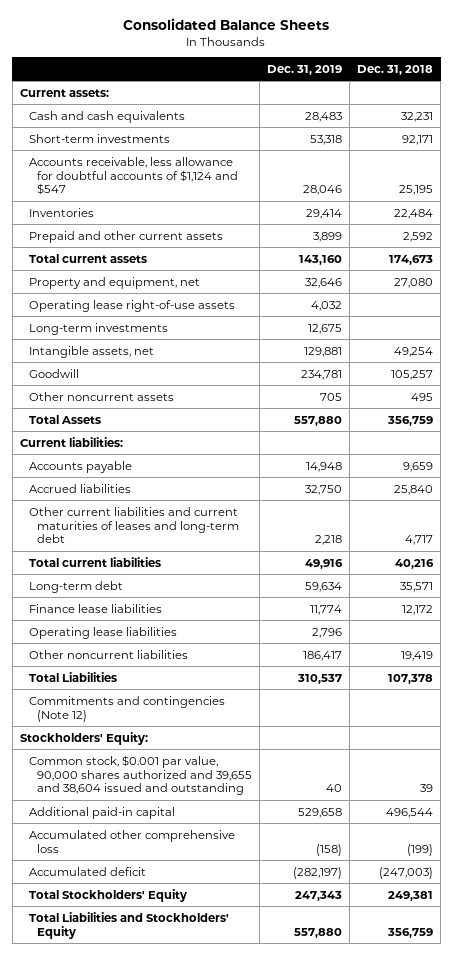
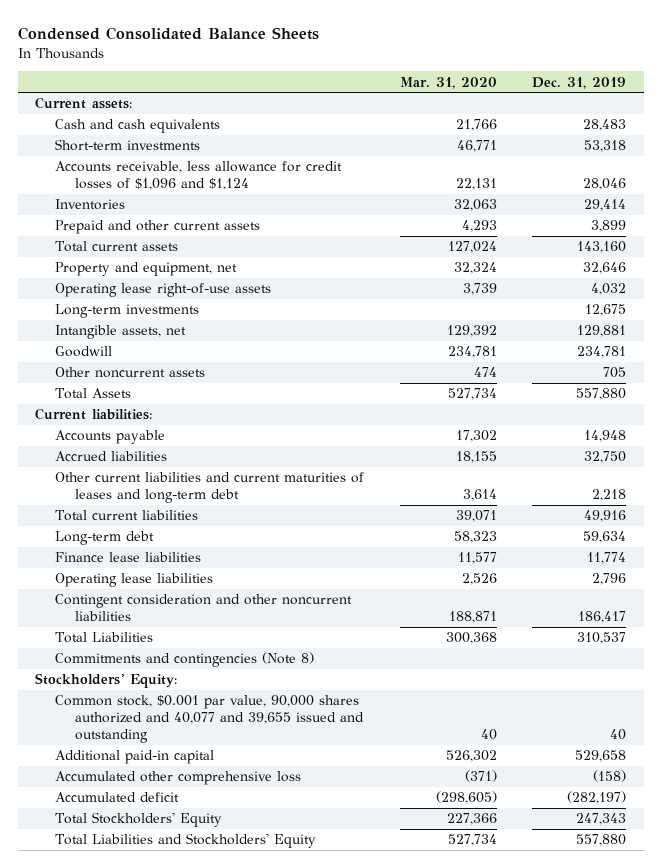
[123,18,330,31] Consolidated Balance Sheets -> [17,26,319,40] Condensed Consolidated Balance Sheets
[357,64,434,75] Dec. 31, 2018 -> none
none -> [399,76,497,89] Mar. 31, 2020
[28,156,239,196] Accounts receivable, less allowance for doubtful accounts of $1,124 and $547 -> [55,161,343,191] Accounts receivable, less allowance for credit losses of $1,096 and $1,124
[28,649,188,659] Other noncurrent liabilities -> [55,594,353,622] Contingent consideration and other noncurrent liabilities
[28,695,225,722] Commitments and contingencies (Note 12) -> [55,652,315,668] Commitments and contingencies (Note 8)
[28,754,253,796] Common stock, $0.001 par value, 90,000 shares authorized and 39,655 and 38,604 issued and outstanding -> [55,695,364,744] Common stock, $0.001 par value, 90,000 shares authorized and 40,077 and 39,655 issued and outstanding

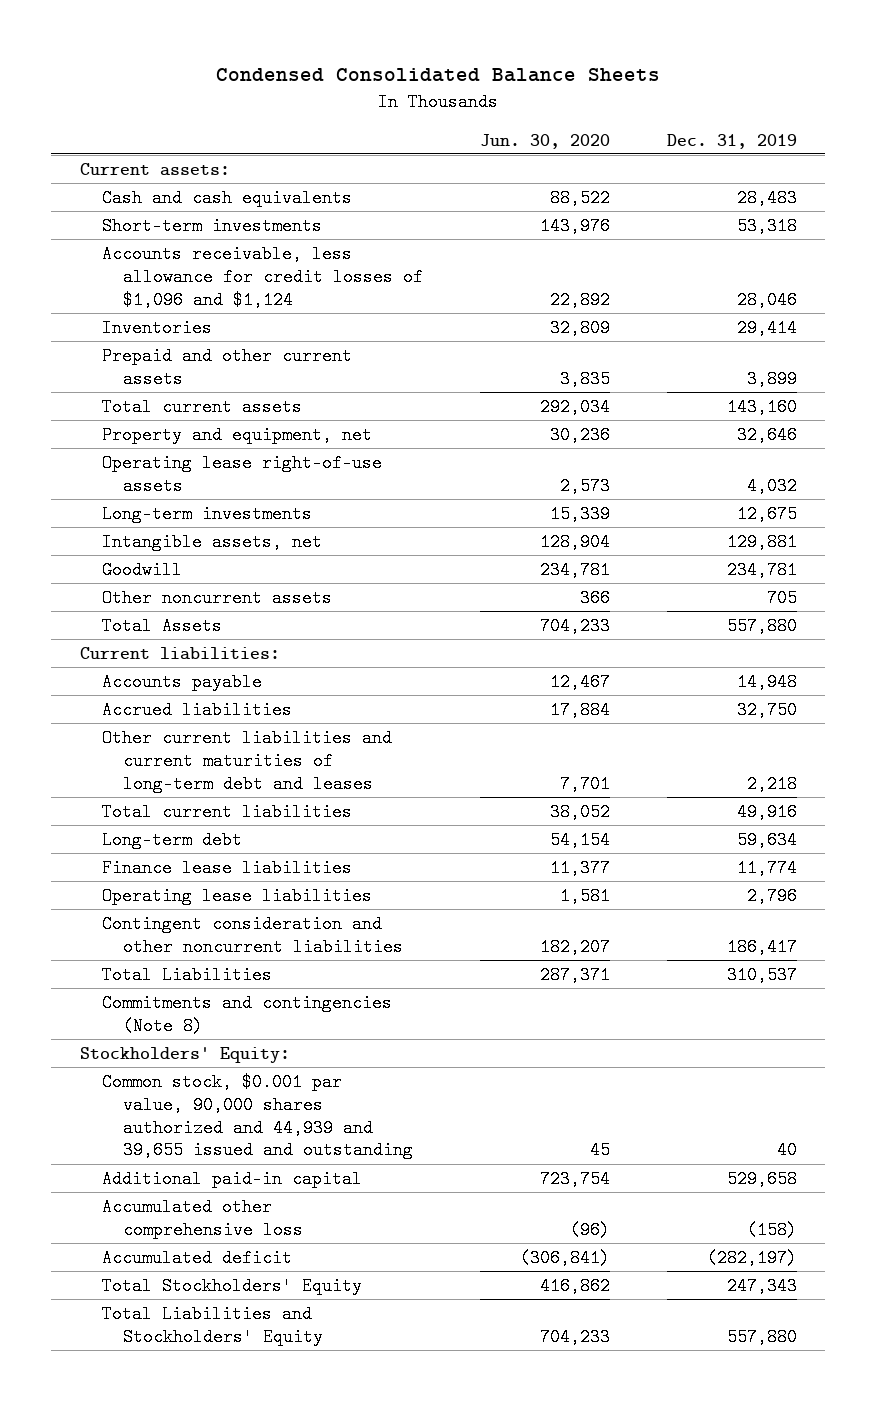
[399,76,497,89] Mar. 31, 2020 -> none
none -> [479,133,610,149] Jun. 30, 2020
[55,472,365,504] Other current liabilities and current maturities of leases and long-term debt -> [101,728,392,793] Other current liabilities and current maturities of long-term debt and leases
[55,695,364,744] Common stock, $0.001 par value, 90,000 shares authorized and 40,077 and 39,655 issued and outstanding -> [101,1072,414,1160] Common stock, $0.001 par value, 90,000 shares authorized and 44,939 and 39,655 issued and outstanding

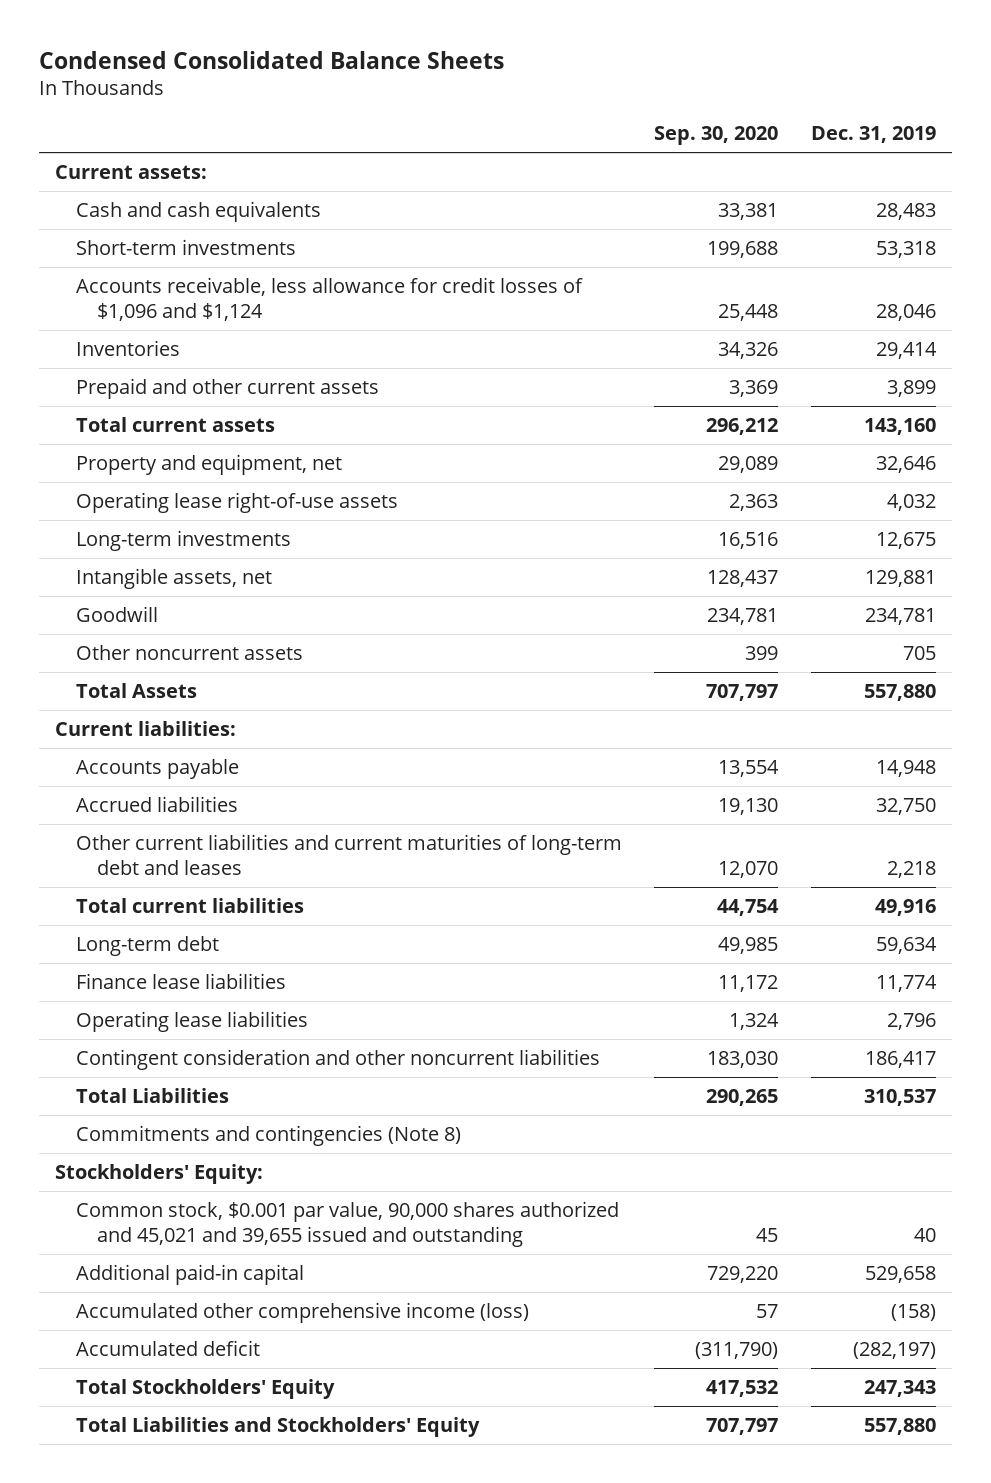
[479,133,610,149] Jun. 30, 2020 -> none
none -> [654,126,779,146] Sep. 30, 2020
[101,1072,414,1160] Common stock, $0.001 par value, 90,000 shares authorized and 44,939 and 39,655 issued and outstanding -> [75,1200,619,1247] Common stock, $0.001 par value, 90,000 shares authorized and 45,021 and 39,655 issued and outstanding
[101,1197,304,1239] Accumulated other comprehensive loss -> [75,1301,529,1323] Accumulated other comprehensive income (loss)

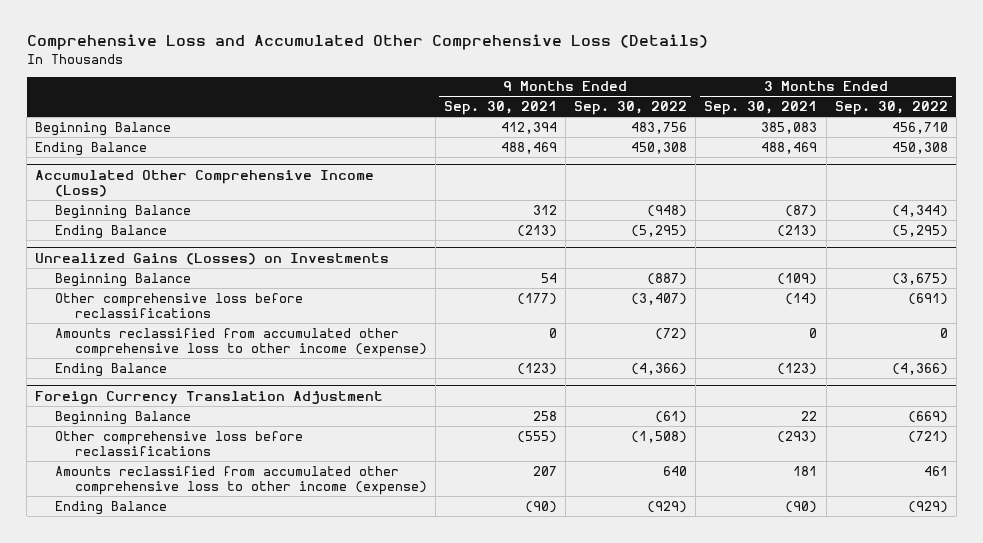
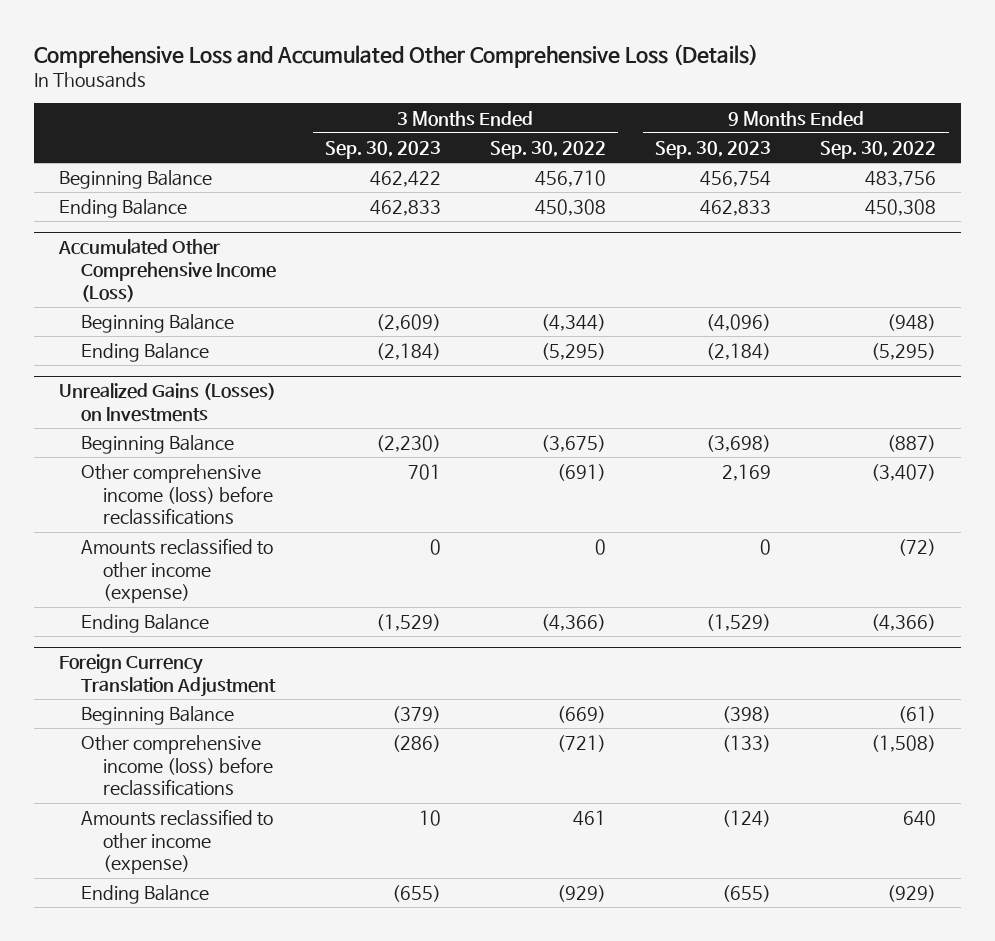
[443,101,557,116] Sep. 30, 2021 -> none
[704,101,818,116] Sep. 30, 2021 -> none
none -> [324,140,441,159] Sep. 30, 2023
none -> [655,140,772,159] Sep. 30, 2023
[54,292,303,319] Other comprehensive loss before reclassifications -> [80,464,273,526] Other comprehensive income (loss) before reclassifications
[54,327,427,358] Amounts reclassified from accumulated other comprehensive loss to other income (expense) -> [80,538,273,604] Amounts reclassified to other income (expense)
[54,430,303,457] Other comprehensive loss before reclassifications -> [80,735,273,797] Other comprehensive income (loss) before reclassifications
[54,465,427,496] Amounts reclassified from accumulated other comprehensive loss to other income (expense) -> [80,809,273,875] Amounts reclassified to other income (expense)

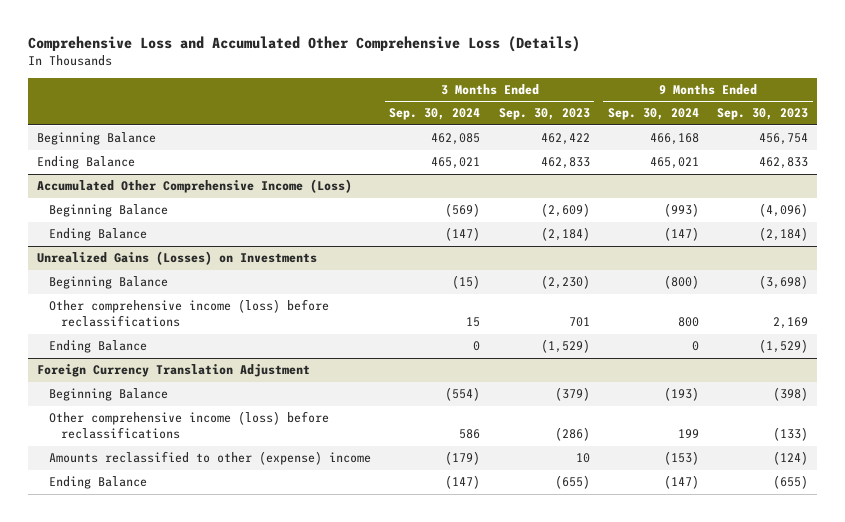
[490,140,607,159] Sep. 30, 2022 -> none
[820,140,937,159] Sep. 30, 2022 -> none
none -> [389,108,481,121] Sep. 30, 2024
none -> [607,108,699,121] Sep. 30, 2024
[80,538,273,604] Amounts reclassified to other income (expense) -> none
[80,809,273,875] Amounts reclassified to other income (expense) -> [49,451,372,466] Amounts reclassified to other (expense) income

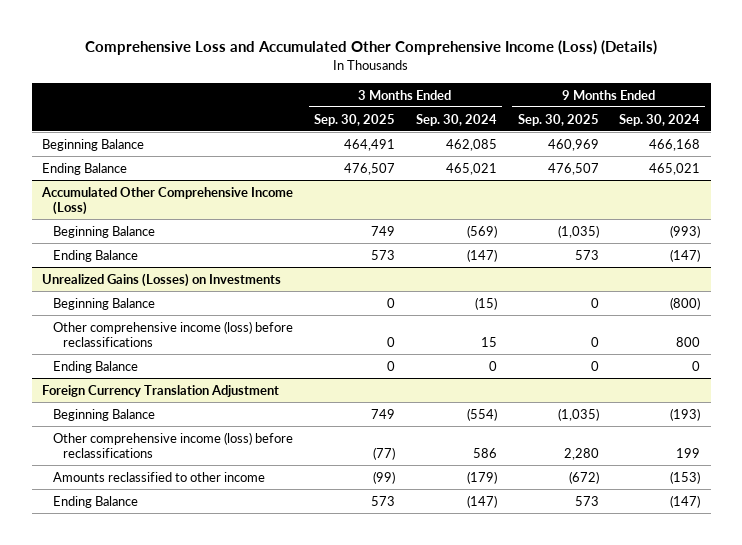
[28,35,581,52] Comprehensive Loss and Accumulated Other Comprehensive Loss (Details) -> [85,40,658,56] Comprehensive Loss and Accumulated Other Comprehensive Income (Loss) (Details)
[498,108,590,121] Sep. 30, 2023 -> none
[717,108,809,121] Sep. 30, 2023 -> none
none -> [313,113,395,126] Sep. 30, 2025
none -> [517,113,599,126] Sep. 30, 2025
[49,451,372,466] Amounts reclassified to other (expense) income -> [52,471,265,482] Amounts reclassified to other income

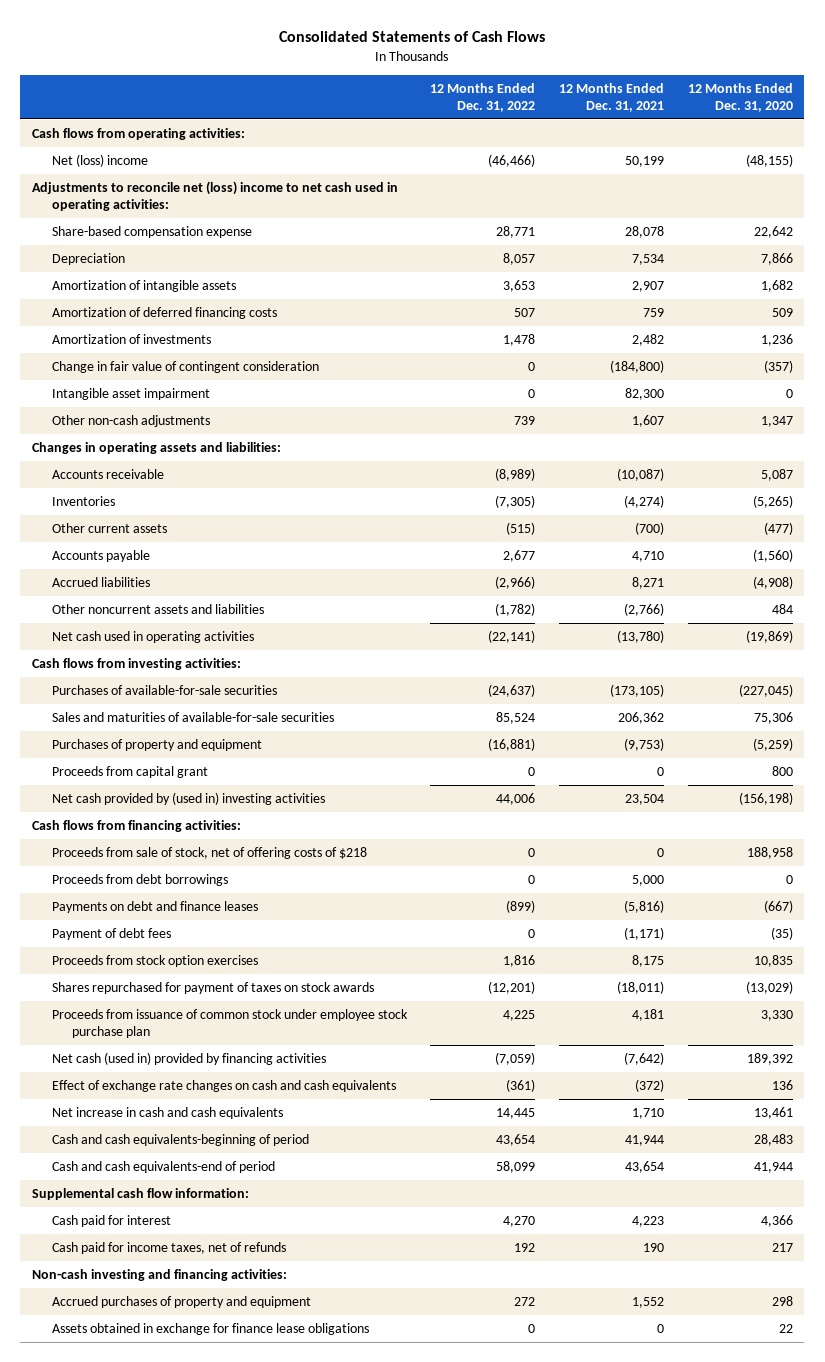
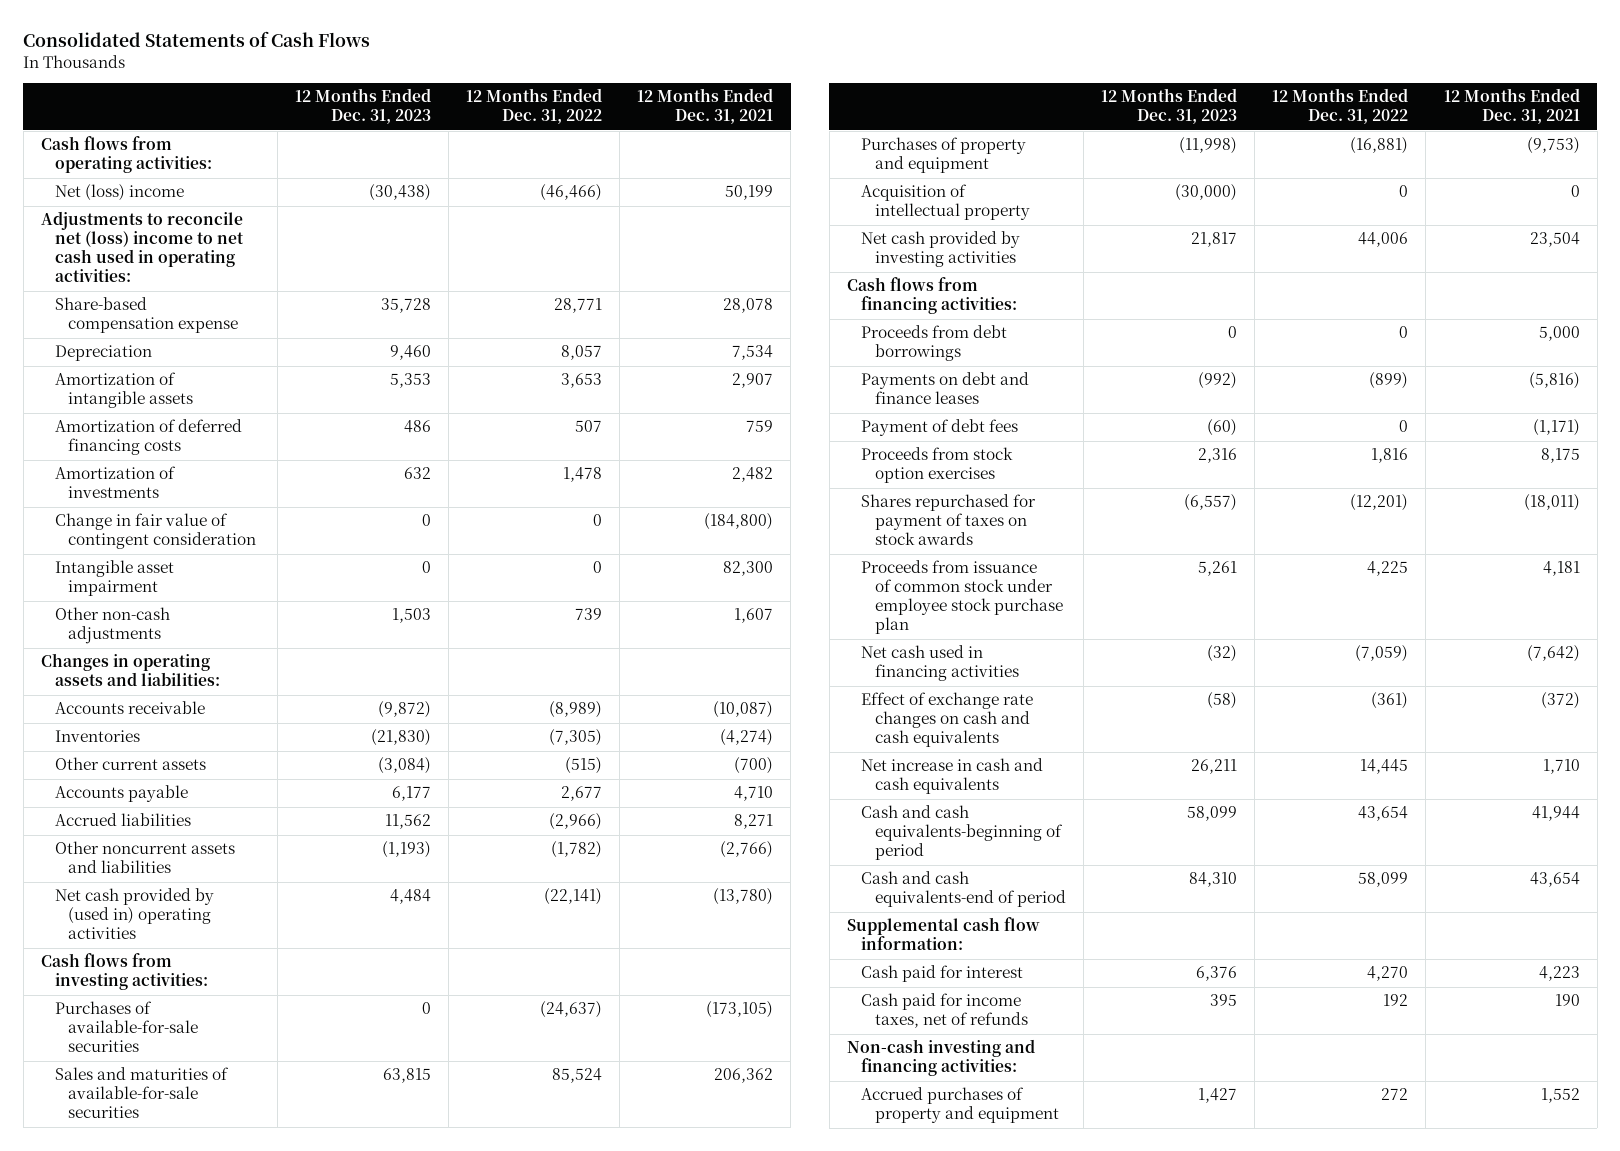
[687,82,793,112] 12 Months Ended Dec. 31, 2020 -> none
none -> [294,88,431,125] 12 Months Ended Dec. 31, 2023
[51,631,254,644] Net cash used in operating activities -> [54,888,214,940] Net cash provided by (used in) operating activities
[51,766,208,779] Proceeds from capital grant -> none
none -> [860,184,1030,221] Acquisition of intellectual property
[51,792,325,806] Net cash provided by (used in) investing activities -> [860,231,1020,268] Net cash provided by investing activities
[51,847,367,860] Proceeds from sale of stock, net of offering costs of $218 -> none
[51,1052,326,1066] Net cash (used in) provided by financing activities -> [860,645,1019,682] Net cash used in financing activities
[51,1323,369,1336] Assets obtained in exchange for finance lease obligations -> none

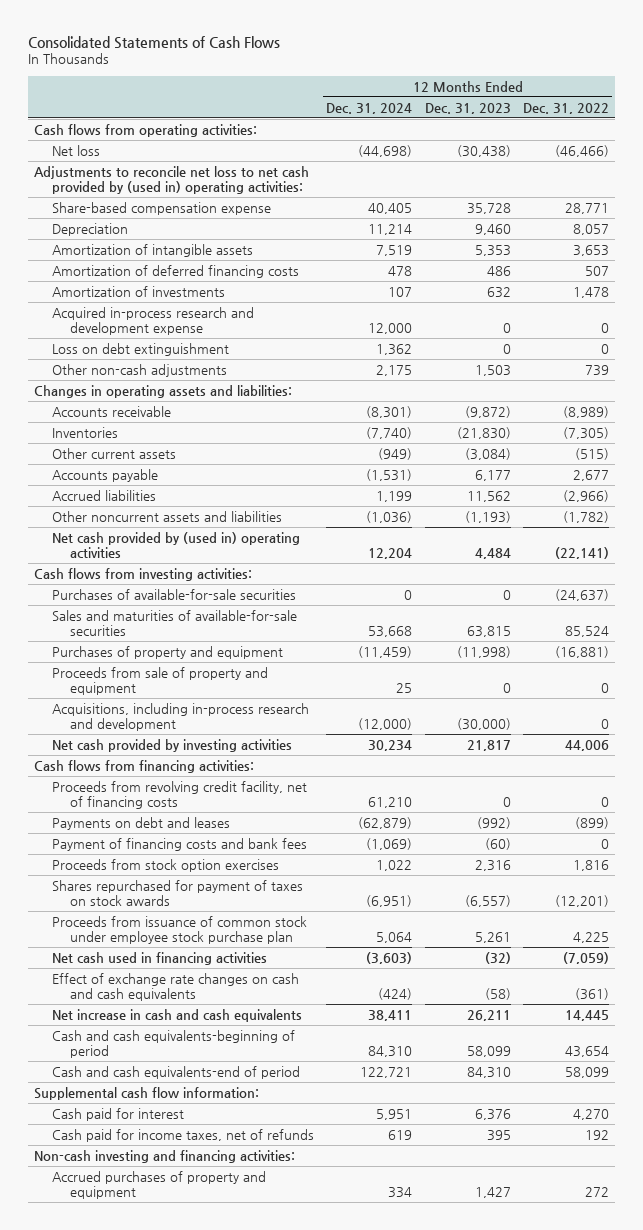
[637,88,774,125] 12 Months Ended Dec. 31, 2021 -> none
none -> [326,102,413,114] Dec. 31, 2024
[54,184,184,202] Net (loss) income -> [52,144,101,156] Net loss
[40,211,244,283] Adjustments to reconcile net (loss) income to net cash used in operating activities: -> [34,165,310,195] Adjustments to reconcile net loss to net cash provided by (used in) operating activities:
[54,513,257,550] Change in fair value of contingent consideration -> none
[54,560,174,597] Intangible asset impairment -> none
none -> [52,306,255,336] Acquired in-process research and development expense
none -> [52,342,230,356] Loss on debt extinguishment
none -> [52,666,269,696] Proceeds from sale of property and equipment
[860,184,1030,221] Acquisition of intellectual property -> [52,702,310,732] Acquisitions, including in-process research and development
[860,325,1007,362] Proceeds from debt borrowings -> [52,780,308,810] Proceeds from revolving credit facility, net of financing costs
[860,372,1029,405] Payments on debt and finance leases -> [52,816,231,830] Payments on debt and leases
[860,419,1018,437] Payment of debt fees -> [52,837,308,851] Payment of financing costs and bank fees

